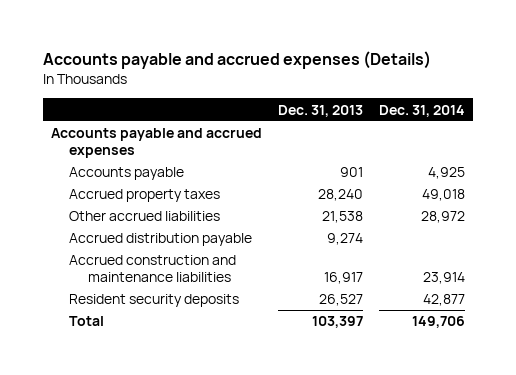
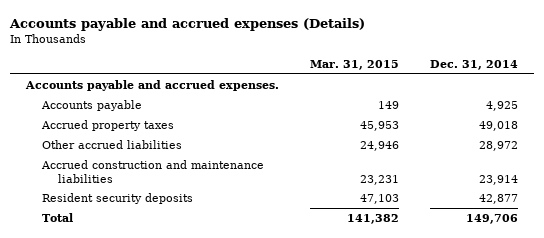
[278,104,364,117] Dec. 31, 2013 -> none
none -> [309,60,399,71] Mar. 31, 2015
[51,128,263,159] Accounts payable and accrued expenses -> [24,80,279,92] Accounts payable and accrued expenses.
[69,233,253,247] Accrued distribution payable -> none

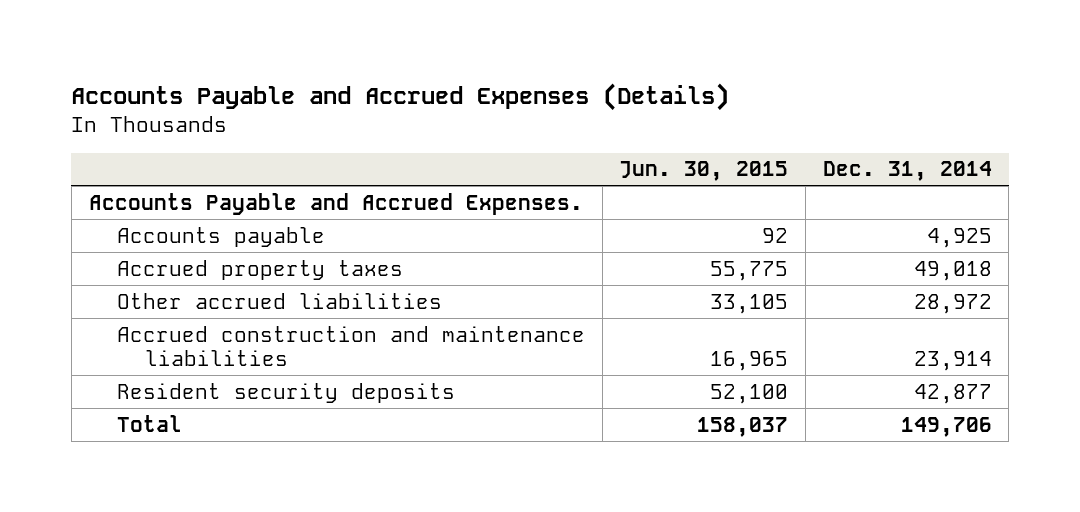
[9,17,366,31] Accounts payable and accrued expenses (Details) -> [71,82,730,111] Accounts Payable and Accrued Expenses (Details)
[309,60,399,71] Mar. 31, 2015 -> none
none -> [619,161,789,182] Jun. 30, 2015
[24,80,279,92] Accounts payable and accrued expenses. -> [88,192,583,215] Accounts Payable and Accrued Expenses.

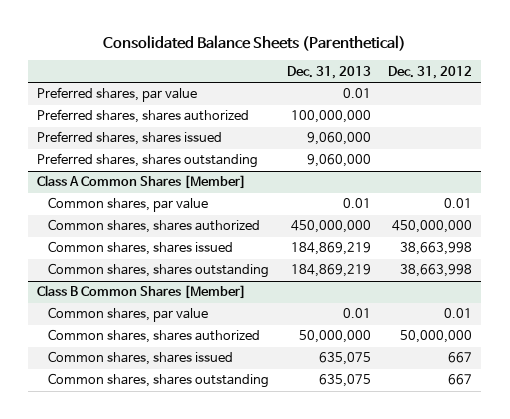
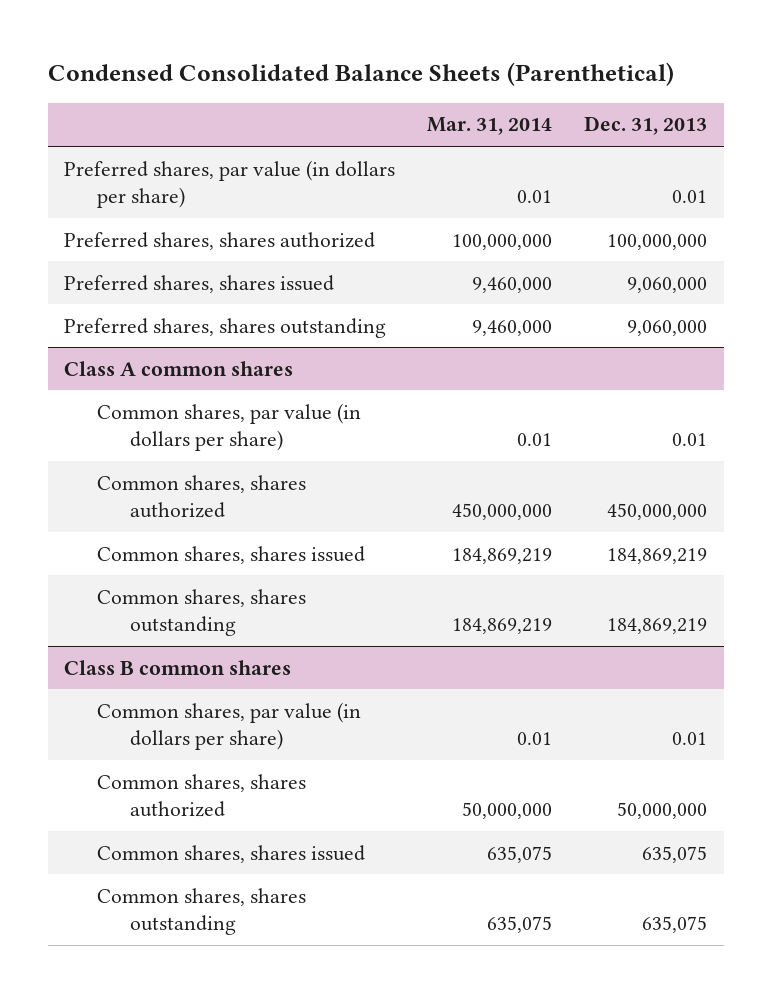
[102,34,406,51] Consolidated Balance Sheets (Parenthetical) -> [47,62,674,87] Condensed Consolidated Balance Sheets (Parenthetical)
[388,65,473,79] Dec. 31, 2012 -> none
none -> [427,117,553,136] Mar. 31, 2014
[37,87,198,103] Preferred shares, par value -> [63,159,395,208] Preferred shares, par value (in dollars per share)
[37,175,247,190] Class A Common Shares [Member] -> [63,360,293,376] Class A common shares
[47,197,208,213] Common shares, par value -> [96,402,361,451] Common shares, par value (in dollars per share)
[37,285,247,300] Class B Common Shares [Member] -> [63,659,291,675] Class B common shares
[47,307,208,323] Common shares, par value -> [96,701,361,750] Common shares, par value (in dollars per share)

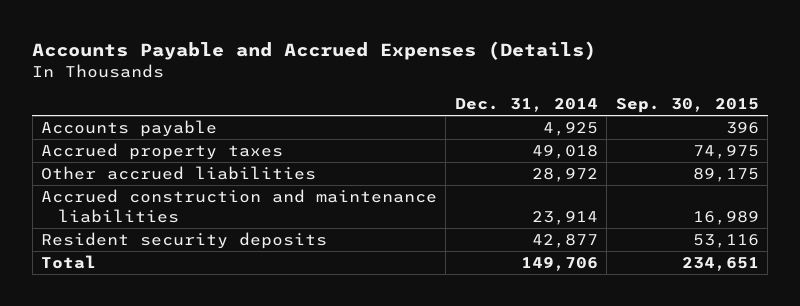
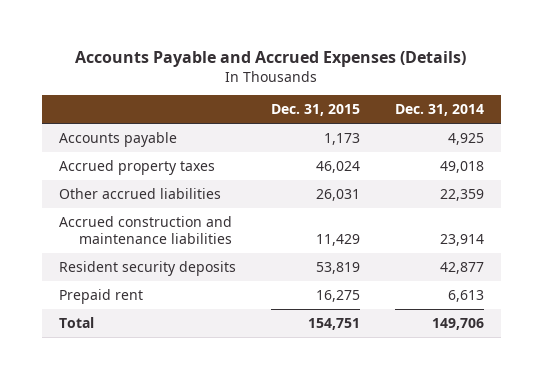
[615,97,759,113] Sep. 30, 2015 -> none
none -> [270,104,360,117] Dec. 31, 2015
[531,168,598,183] 28,972 -> [439,188,484,201] 22,359
none -> [58,288,143,304] Prepaid rent

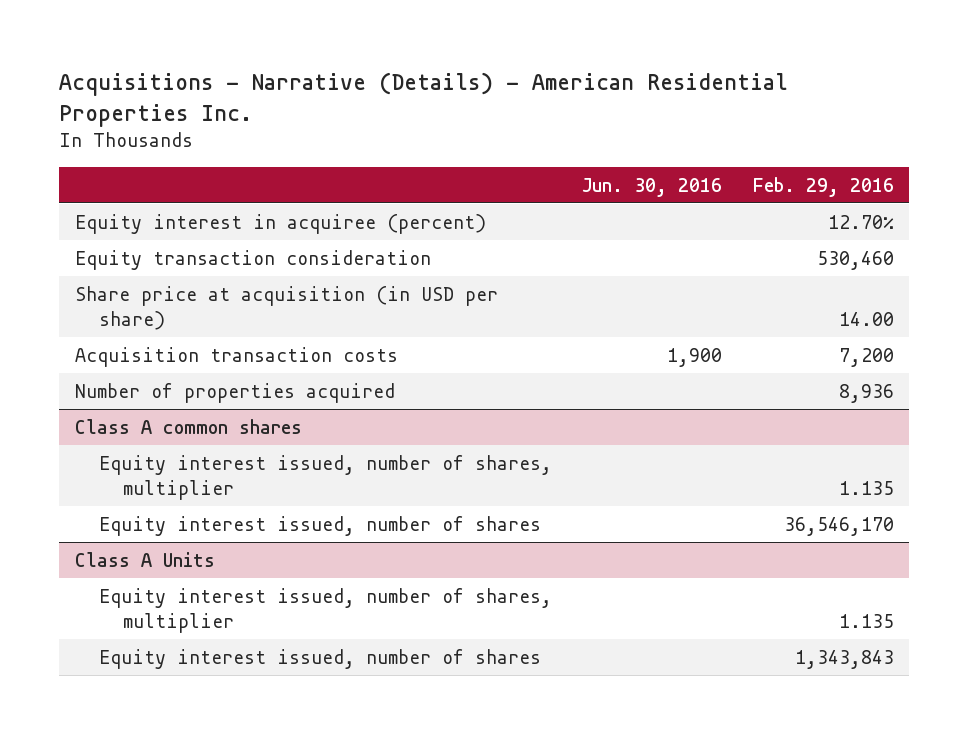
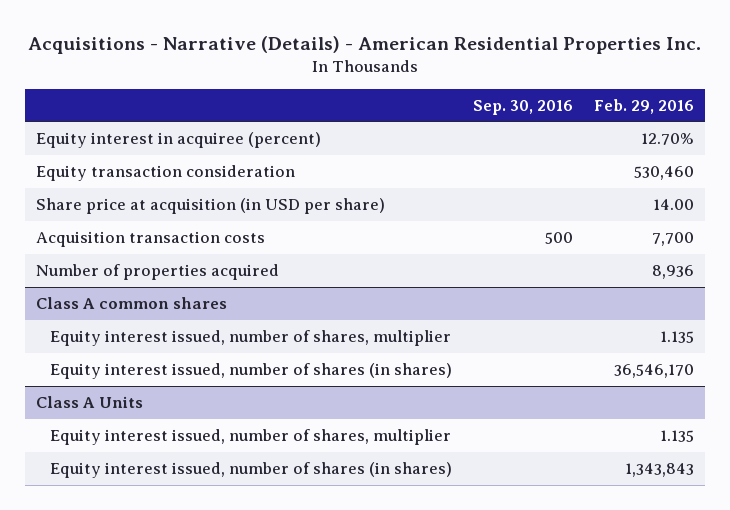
[582,177,723,197] Jun. 30, 2016 -> none
none -> [473,99,574,115] Sep. 30, 2016
[838,347,894,367] 7,200 -> [652,231,695,246] 7,700
[98,515,541,536] Equity interest issued, number of shares -> [49,362,452,379] Equity interest issued, number of shares (in shares)
[98,648,541,669] Equity interest issued, number of shares -> [49,461,452,478] Equity interest issued, number of shares (in shares)

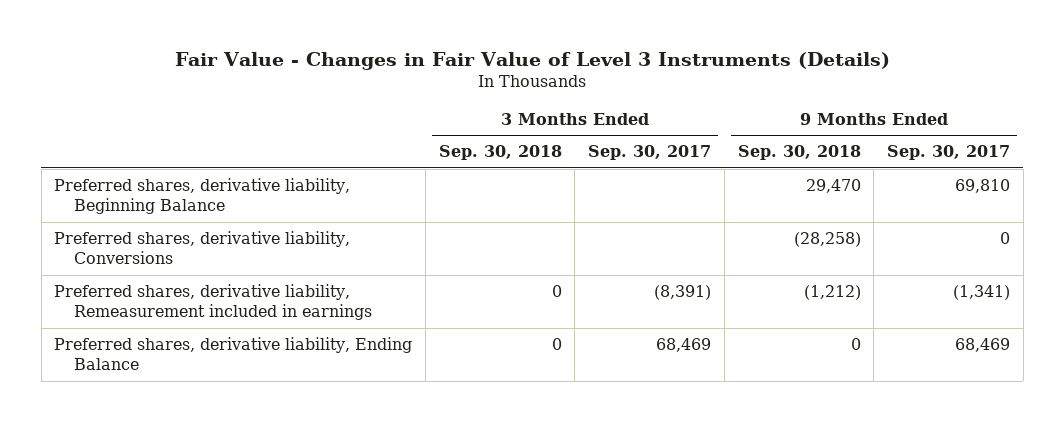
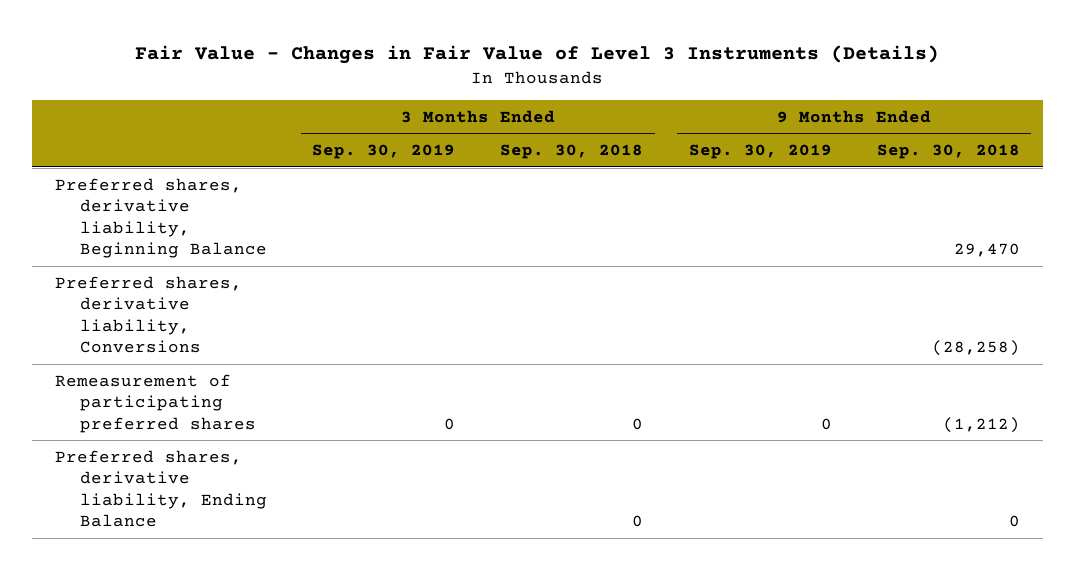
[588,145,712,161] Sep. 30, 2017 -> none
[887,145,1011,161] Sep. 30, 2017 -> none
none -> [312,144,456,160] Sep. 30, 2019
none -> [688,144,832,160] Sep. 30, 2019
[54,283,373,321] Preferred shares, derivative liability, Remeasurement included in earnings -> [54,373,256,433] Remeasurement of participating preferred shares

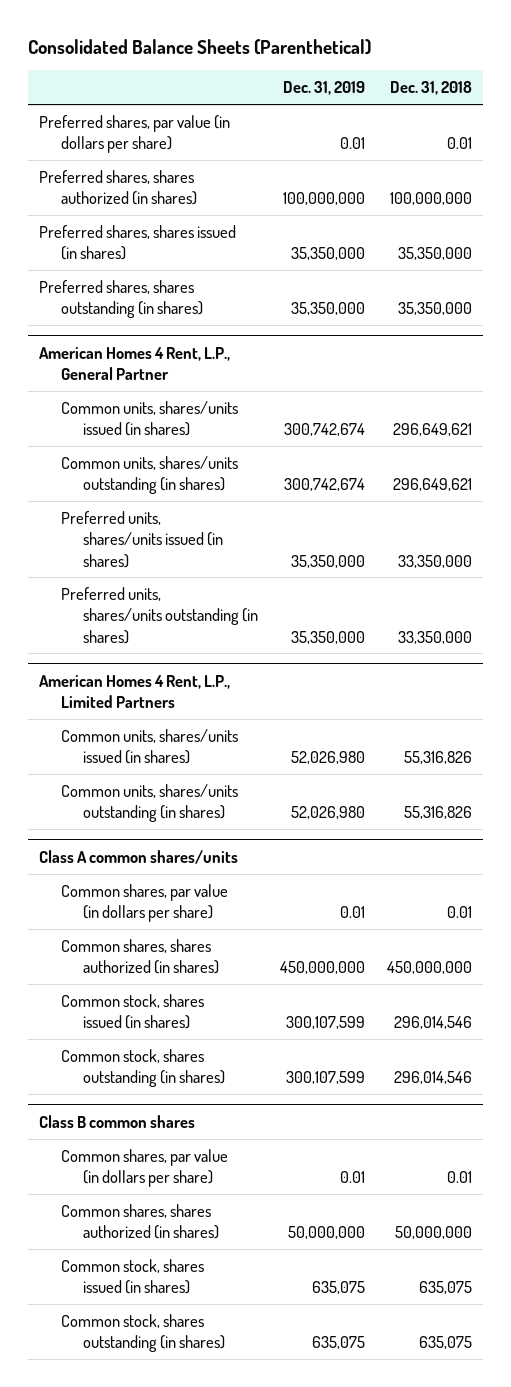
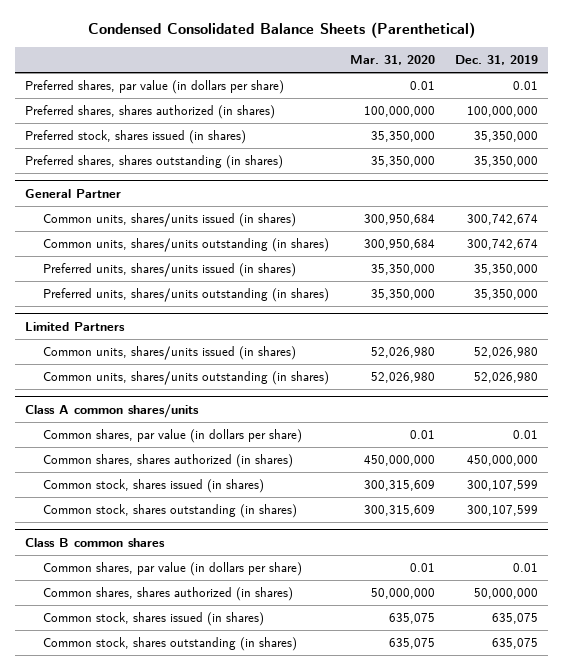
[28,38,372,55] Consolidated Balance Sheets (Parenthetical) -> [87,22,475,39] Condensed Consolidated Balance Sheets (Parenthetical)
[390,81,473,96] Dec. 31, 2018 -> none
none -> [349,55,435,66] Mar. 31, 2020
[38,225,236,261] Preferred shares, shares issued (in shares) -> [25,129,247,144] Preferred stock, shares issued (in shares)
[38,346,230,380] American Homes 4 Rent, L.P., General Partner -> none
none -> [25,188,122,198] General Partner
[38,674,230,708] American Homes 4 Rent, L.P., Limited Partners -> none
none -> [25,321,126,331] Limited Partners

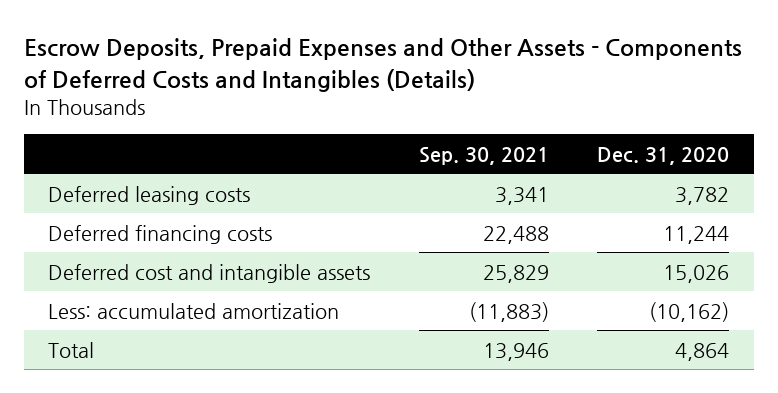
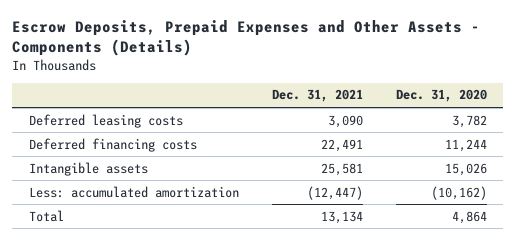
[24,38,743,92] Escrow Deposits, Prepaid Expenses and Other Assets - Components of Deferred Costs and Intangibles (Details) -> [12,20,481,57] Escrow Deposits, Prepaid Expenses and Other Assets - Components (Details)
[418,146,549,165] Sep. 30, 2021 -> none
none -> [271,89,363,103] Dec. 31, 2021
[48,263,371,283] Deferred cost and intangible assets -> [28,161,148,176] Intangible assets

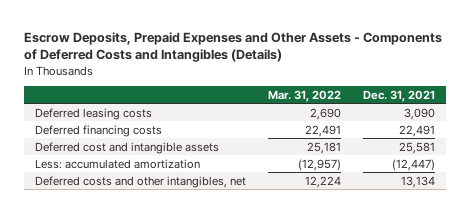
[12,20,481,57] Escrow Deposits, Prepaid Expenses and Other Assets - Components (Details) -> [23,31,442,63] Escrow Deposits, Prepaid Expenses and Other Assets - Components of Deferred Costs and Intangibles (Details)
[395,89,487,103] Dec. 31, 2020 -> none
none -> [268,89,342,102] Mar. 31, 2022
[28,161,148,176] Intangible assets -> [35,141,220,154] Deferred cost and intangible assets
[28,209,64,222] Total -> [35,175,247,188] Deferred costs and other intangibles, net

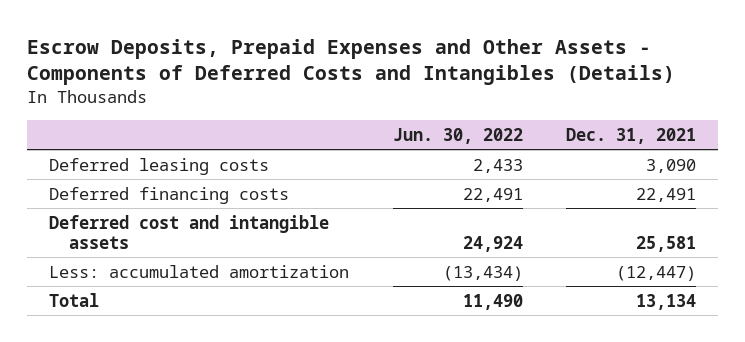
[268,89,342,102] Mar. 31, 2022 -> none
none -> [392,127,523,144] Jun. 30, 2022
[35,175,247,188] Deferred costs and other intangibles, net -> [48,292,99,307] Total

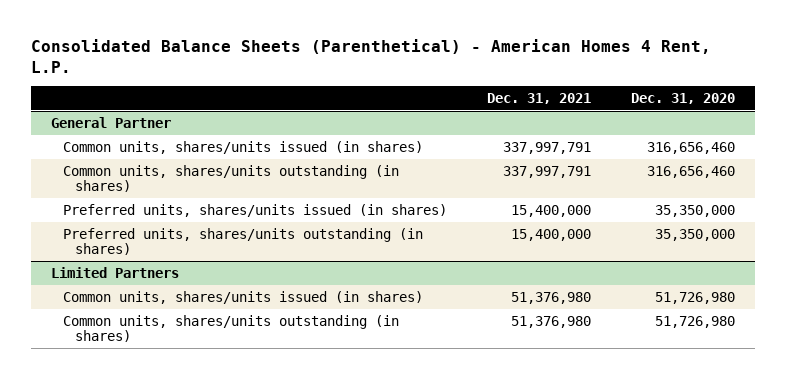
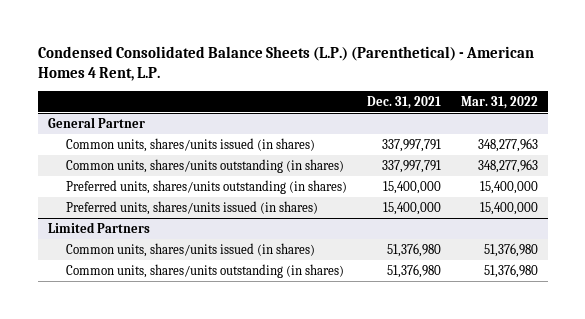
[31,38,712,73] Consolidated Balance Sheets (Parenthetical) - American Homes 4 Rent, L.P. -> [37,46,534,82] Condensed Consolidated Balance Sheets (L.P.) (Parenthetical) - American Homes 4 Rent, L.P.
[630,92,735,104] Dec. 31, 2020 -> none
none -> [460,96,538,110] Mar. 31, 2022
[63,203,448,217] Preferred units, shares/units issued (in shares) -> [66,200,319,215] Preferred units, shares/units issued (in shares)

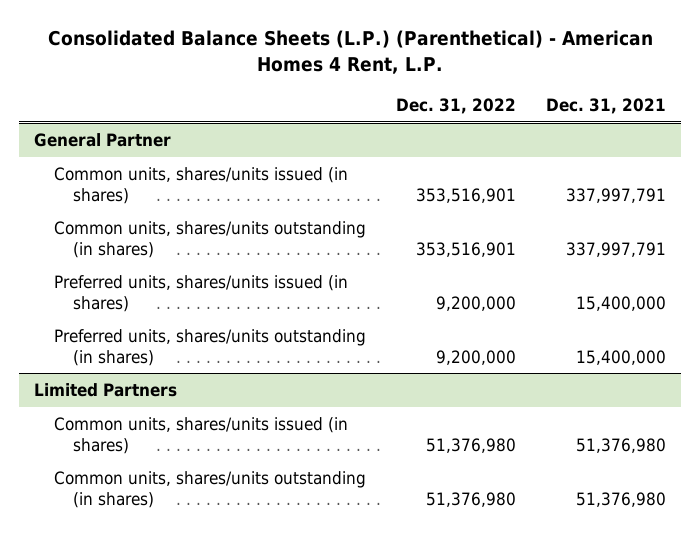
[37,46,534,82] Condensed Consolidated Balance Sheets (L.P.) (Parenthetical) - American Homes 4 Rent, L.P. -> [48,30,654,75] Consolidated Balance Sheets (L.P.) (Parenthetical) - American Homes 4 Rent, L.P.
[460,96,538,110] Mar. 31, 2022 -> none
none -> [395,97,516,114] Dec. 31, 2022
[66,179,348,194] Preferred units, shares/units outstanding (in shares) -> [53,328,366,366] Preferred units, shares/units outstanding (in shares)

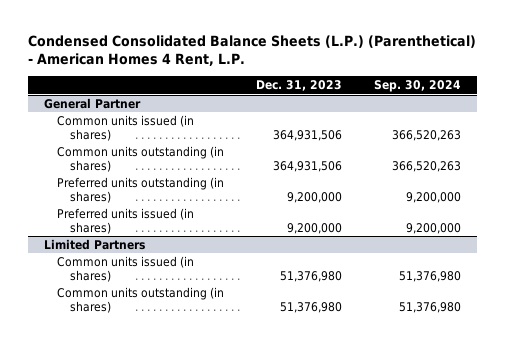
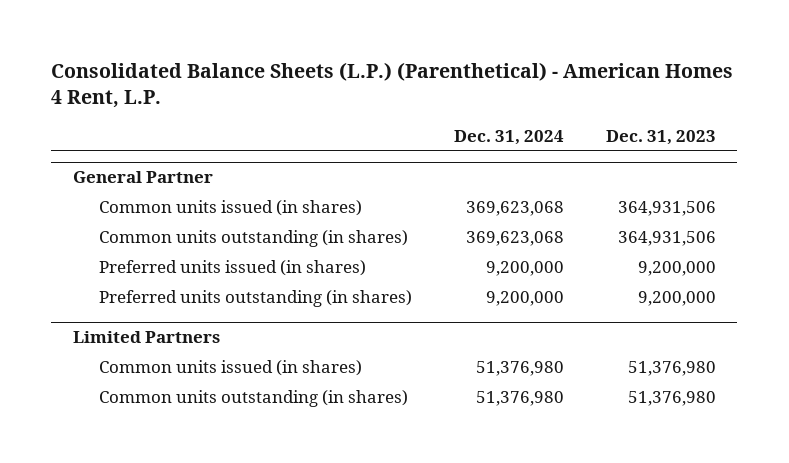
[27,35,476,67] Condensed Consolidated Balance Sheets (L.P.) (Parenthetical) - American Homes 4 Rent, L.P. -> [51,61,734,108] Consolidated Balance Sheets (L.P.) (Parenthetical) - American Homes 4 Rent, L.P.
[373,80,461,93] Sep. 30, 2024 -> none
none -> [454,129,565,145] Dec. 31, 2024
[56,177,224,203] Preferred units outstanding (in shares) -> [98,290,412,308] Preferred units outstanding (in shares)

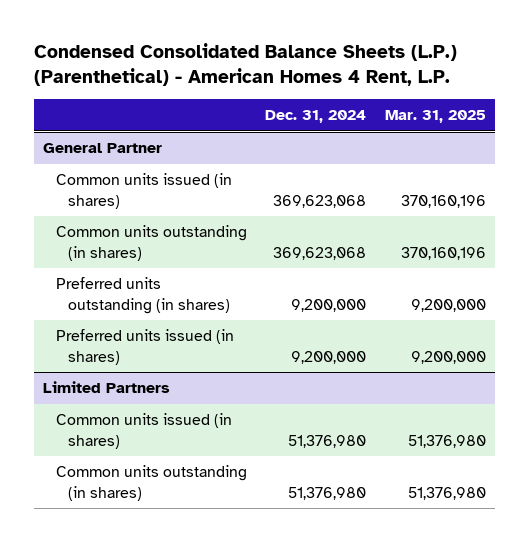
[51,61,734,108] Consolidated Balance Sheets (L.P.) (Parenthetical) - American Homes 4 Rent, L.P. -> [33,43,457,87] Condensed Consolidated Balance Sheets (L.P.) (Parenthetical) - American Homes 4 Rent, L.P.
[606,129,717,145] Dec. 31, 2023 -> none
none -> [384,110,486,124] Mar. 31, 2025
[98,260,366,277] Preferred units issued (in shares) -> [55,329,234,365] Preferred units issued (in shares)

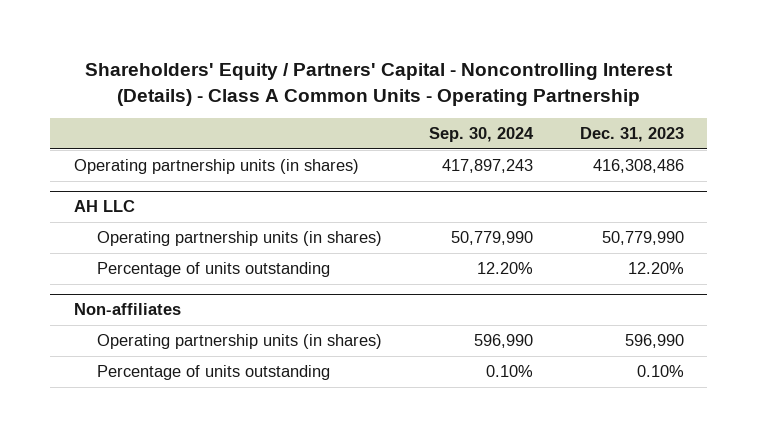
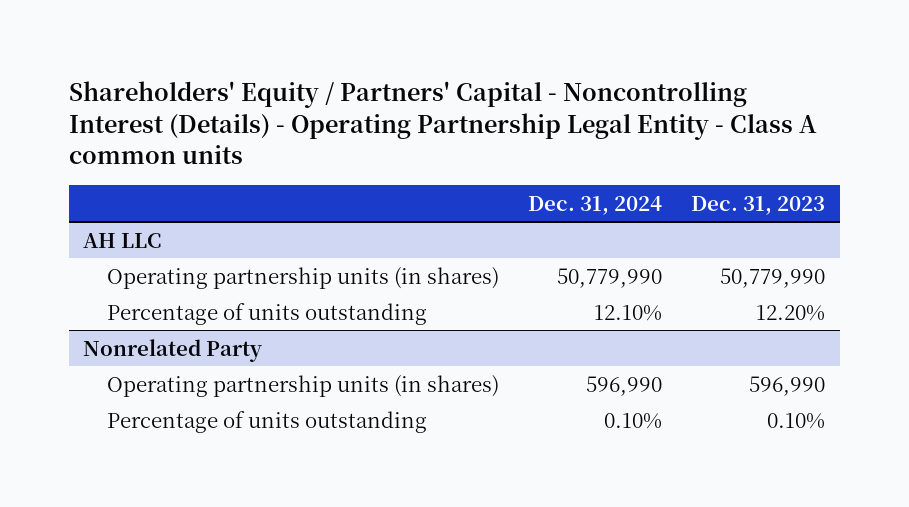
[84,62,673,106] Shareholders' Equity / Partners' Capital - Noncontrolling Interest (Details) - Class A Common Units - Operating Partnership -> [68,80,817,165] Shareholders' Equity / Partners' Capital - Noncontrolling Interest (Details) - Operating Partnership Legal Entity - Class A common units
[429,127,535,143] Sep. 30, 2024 -> none
none -> [528,195,663,215] Dec. 31, 2024
[73,159,359,175] Operating partnership units (in shares) -> none
[73,303,181,316] Non-affiliates -> none
none -> [83,338,263,362] Nonrelated Party

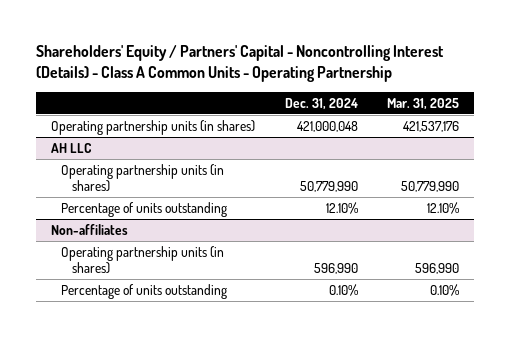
[68,80,817,165] Shareholders' Equity / Partners' Capital - Noncontrolling Interest (Details) - Operating Partnership Legal Entity - Class A common units -> [36,45,445,83] Shareholders' Equity / Partners' Capital - Noncontrolling Interest (Details) - Class A Common Units - Operating Partnership
[691,195,826,215] Dec. 31, 2023 -> none
none -> [387,97,460,110] Mar. 31, 2025
none -> [50,119,255,135] Operating partnership units (in shares)
[83,338,263,362] Nonrelated Party -> none
none -> [50,223,128,235] Non-affiliates

